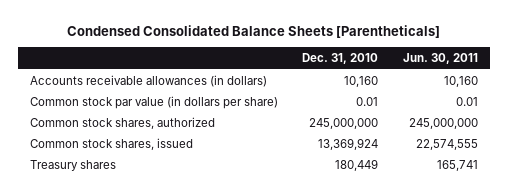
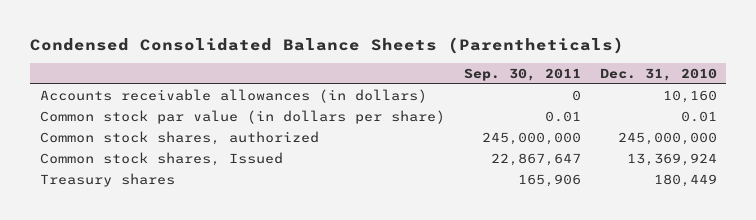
[66,24,440,38] Condensed Consolidated Balance Sheets [Parentheticals] -> [30,37,625,55] Condensed Consolidated Balance Sheets (Parentheticals)
[402,53,478,65] Jun. 30, 2011 -> none
none -> [463,67,581,81] Sep. 30, 2011
[29,137,193,150] Common stock shares, issued -> [39,151,283,166] Common stock shares, Issued

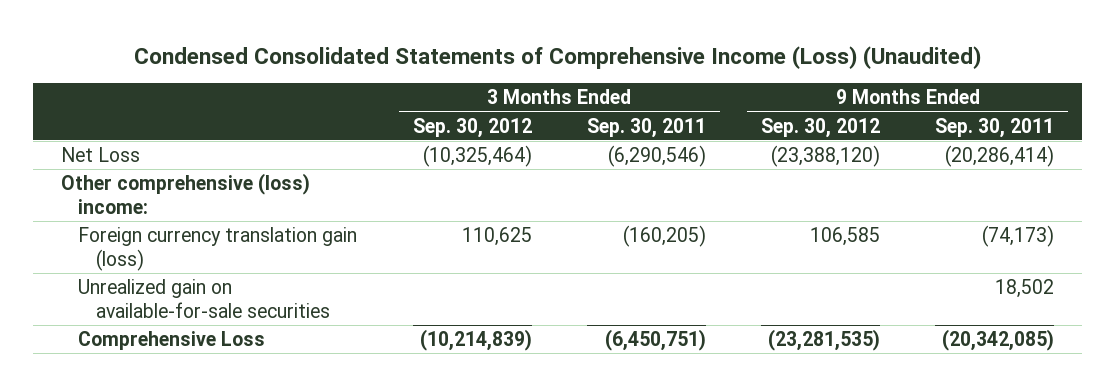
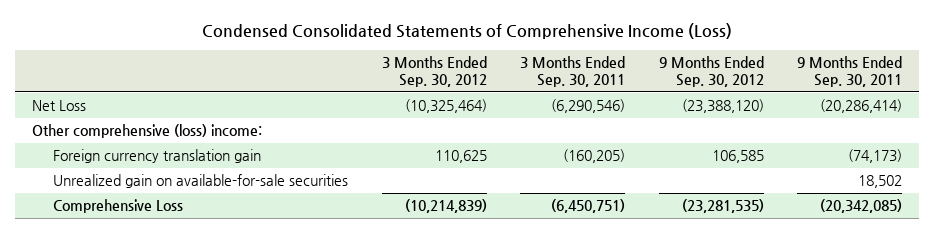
[133,45,981,69] Condensed Consolidated Statements of Comprehensive Income (Loss) (Unaudited) -> [201,23,732,40] Condensed Consolidated Statements of Comprehensive Income (Loss)
[78,227,358,271] Foreign currency translation gain (loss) -> [53,149,262,164] Foreign currency translation gain

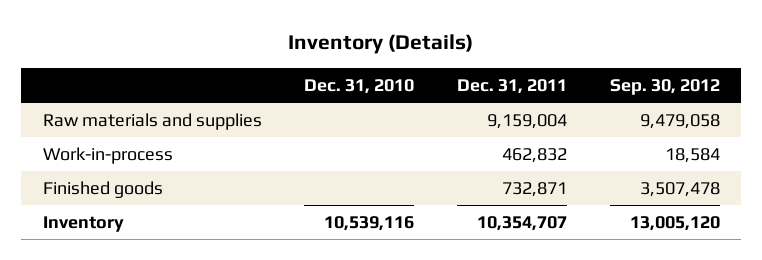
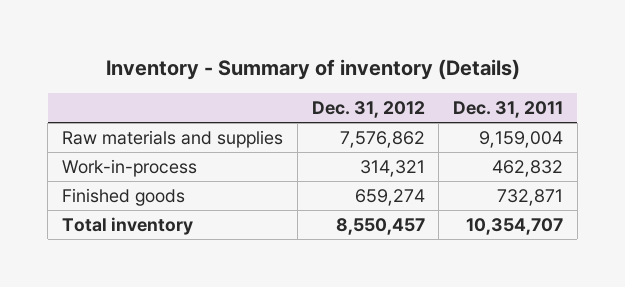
[288,34,474,55] Inventory (Details) -> [105,59,520,81] Inventory - Summary of inventory (Details)
[304,78,415,94] Dec. 31, 2010 -> none
[609,78,720,95] Sep. 30, 2012 -> none
none -> [311,100,425,118] Dec. 31, 2012
[42,216,124,233] Inventory -> [62,216,194,235] Total inventory

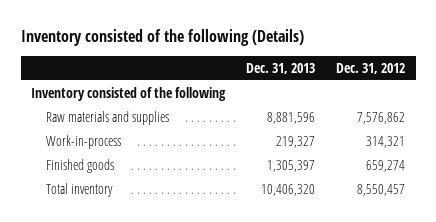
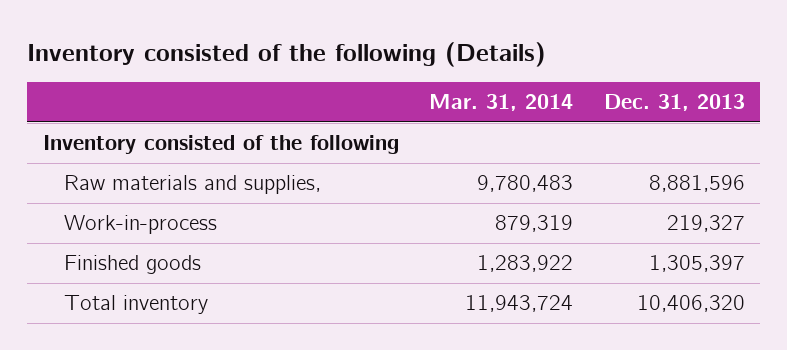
[336,62,406,74] Dec. 31, 2012 -> none
none -> [429,94,574,112] Mar. 31, 2014
[46,110,170,125] Raw materials and supplies -> [64,175,322,195] Raw materials and supplies,

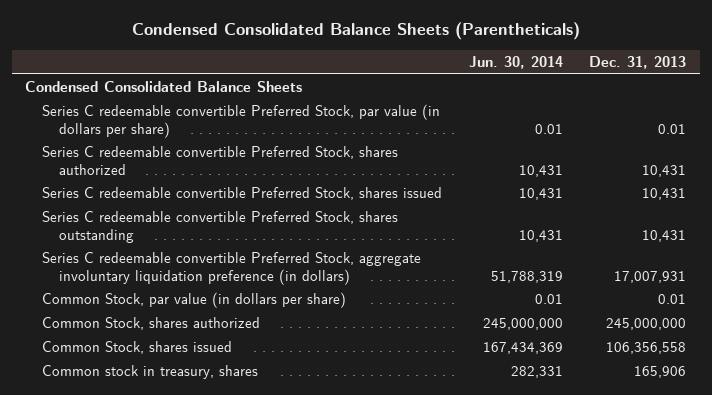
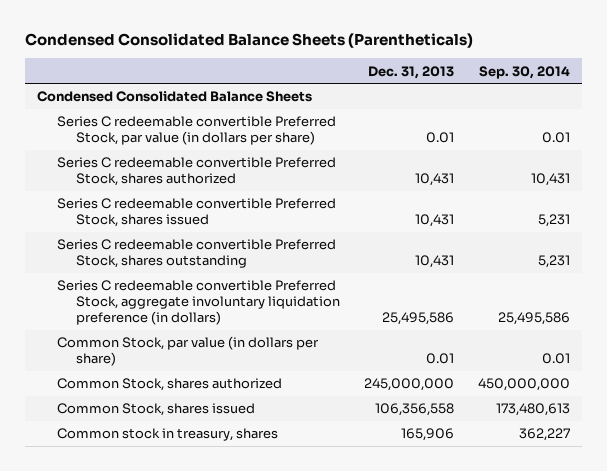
[468,55,563,69] Jun. 30, 2014 -> none
none -> [479,65,571,79] Sep. 30, 2014
[614,270,687,283] 17,007,931 -> [382,312,455,326] 25,495,586

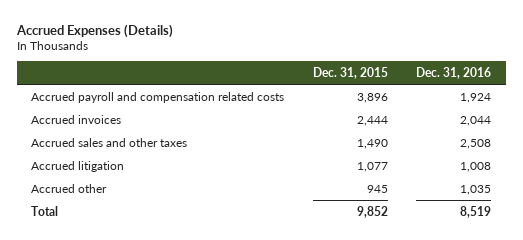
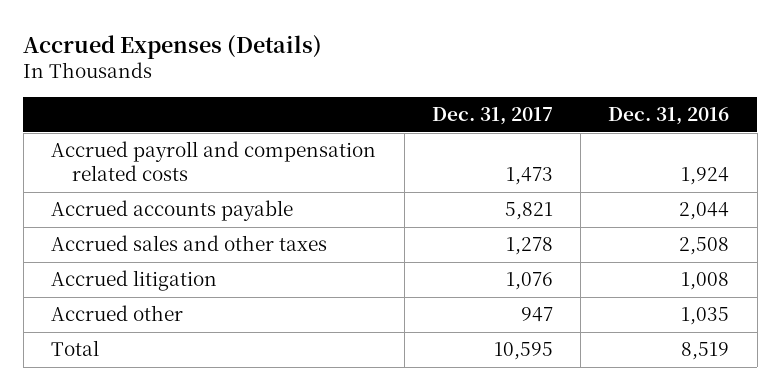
[312,66,388,79] Dec. 31, 2015 -> none
none -> [431,107,553,126] Dec. 31, 2017
[31,114,122,124] Accrued invoices -> [51,200,294,222] Accrued accounts payable

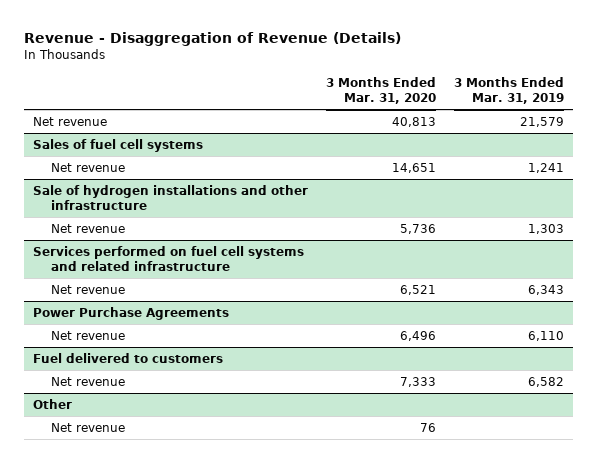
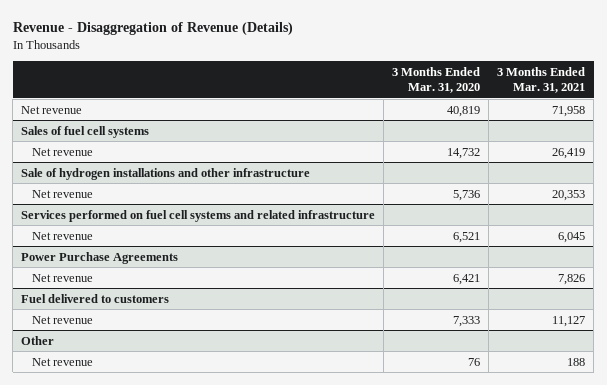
[453,77,564,105] 3 Months Ended Mar. 31, 2019 -> none
none -> [497,66,586,94] 3 Months Ended Mar. 31, 2021
[391,116,436,127] 40,813 -> [447,105,481,117] 40,819
[391,162,436,173] 14,651 -> [447,147,481,159] 14,732
[399,330,436,341] 6,496 -> [453,273,481,285] 6,421

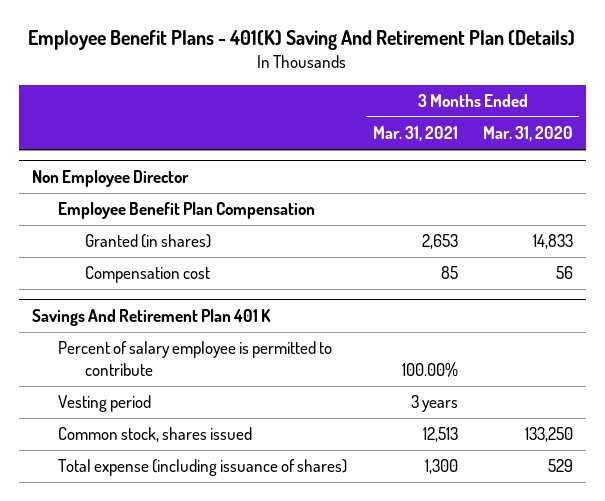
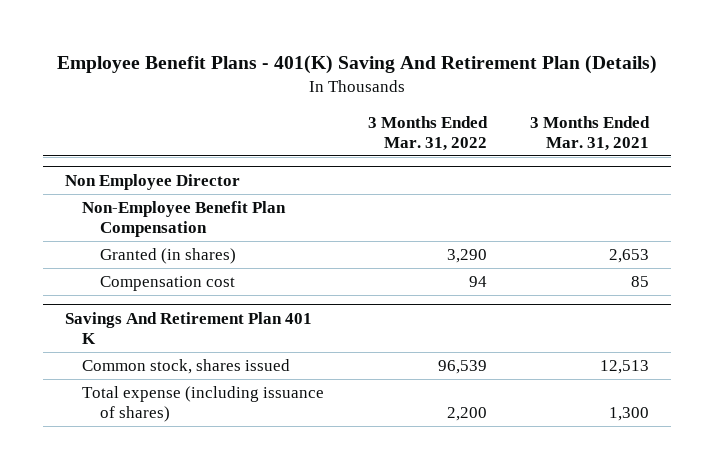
[482,126,573,142] Mar. 31, 2020 -> none
none -> [367,116,488,151] 3 Months Ended Mar. 31, 2022
[58,202,316,220] Employee Benefit Plan Compensation -> [82,201,287,237] Non-Employee Benefit Plan Compensation
[58,341,333,376] Percent of salary employee is permitted to contribute -> none
[58,395,152,413] Vesting period -> none

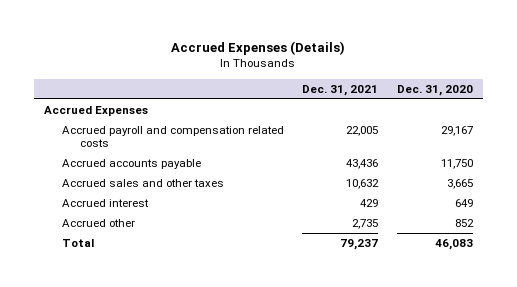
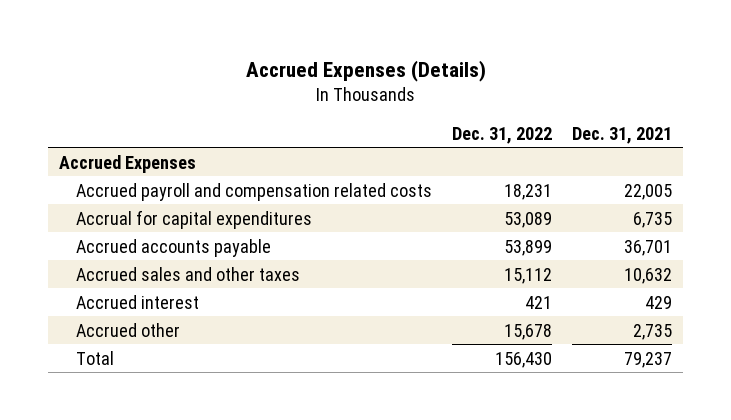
[397,84,474,96] Dec. 31, 2020 -> none
none -> [452,126,553,144] Dec. 31, 2022
none -> [75,209,312,229] Accrual for capital expenditures
[346,159,379,170] 43,436 -> [624,239,673,256] 36,701

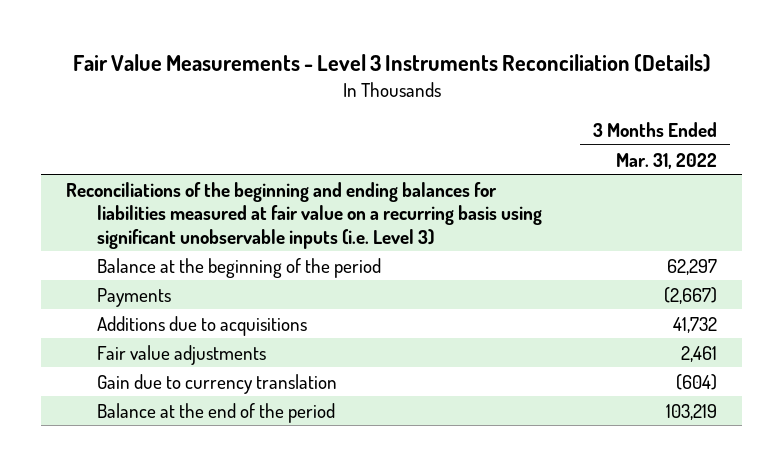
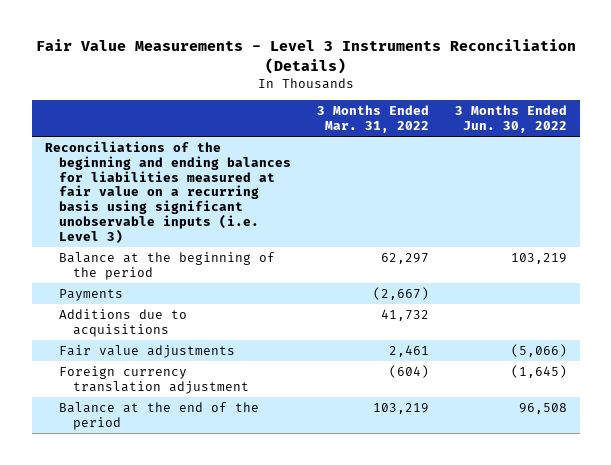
none -> [454,105,567,133] 3 Months Ended Jun. 30, 2022
[96,373,337,394] Gain due to currency translation -> [58,366,249,394] Foreign currency translation adjustment

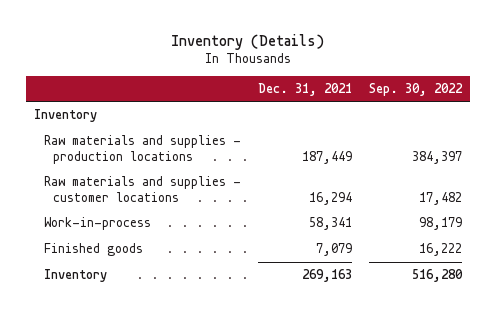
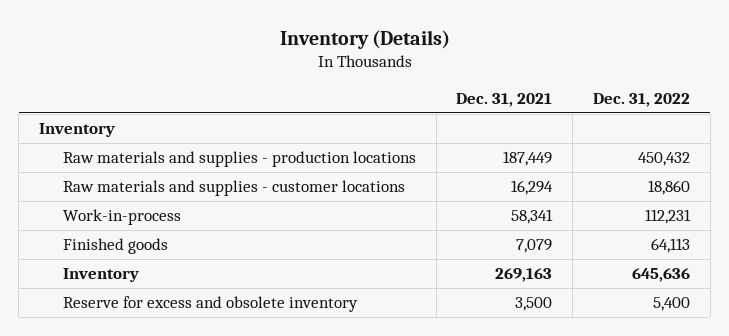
[368,83,463,97] Sep. 30, 2022 -> none
none -> [593,93,691,108] Dec. 31, 2022
none -> [62,295,358,312] Reserve for excess and obsolete inventory

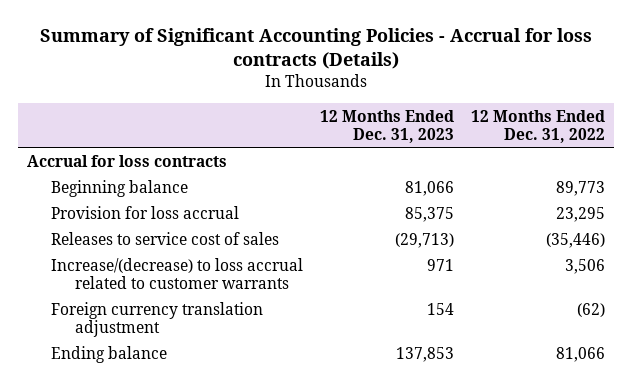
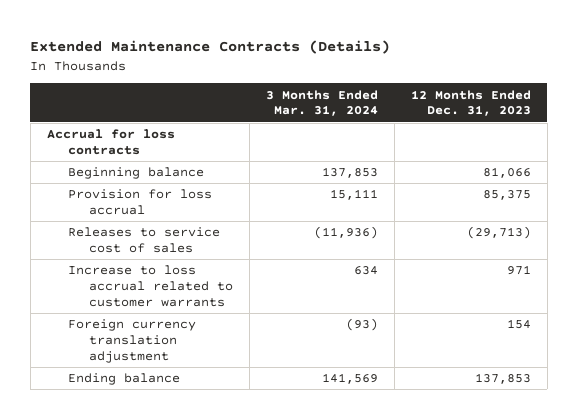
[40,28,593,70] Summary of Significant Accounting Policies - Accrual for loss contracts (Details) -> [30,40,391,55] Extended Maintenance Contracts (Details)
[471,109,606,143] 12 Months Ended Dec. 31, 2022 -> none
none -> [265,89,378,117] 3 Months Ended Mar. 31, 2024
[51,257,304,289] Increase/(decrease) to loss accrual related to customer warrants -> [67,265,233,307] Increase to loss accrual related to customer warrants

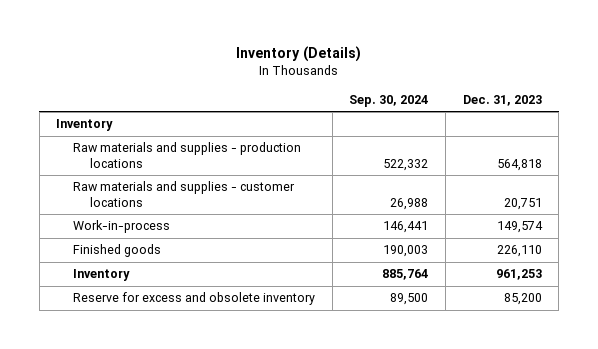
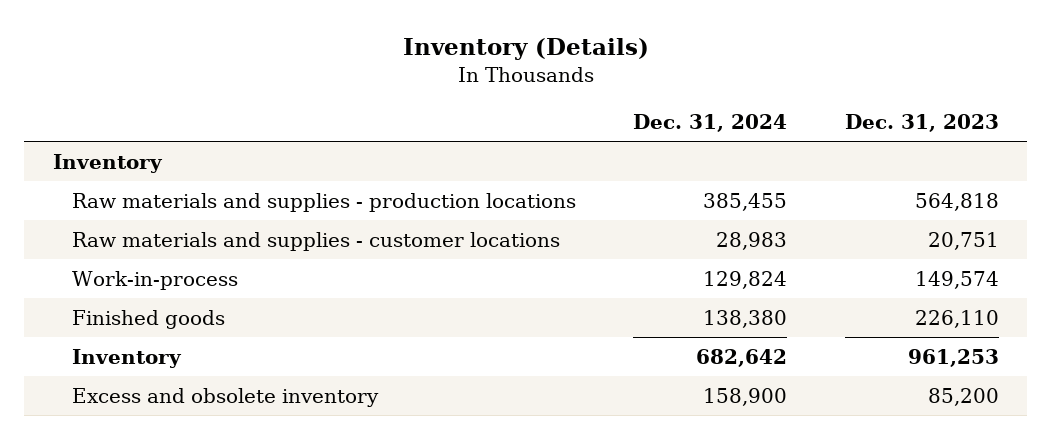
[349,94,429,107] Sep. 30, 2024 -> none
none -> [633,114,788,133] Dec. 31, 2024
[73,292,316,306] Reserve for excess and obsolete inventory -> [72,387,380,407] Excess and obsolete inventory

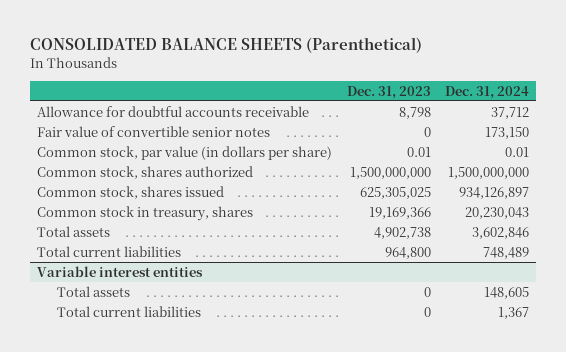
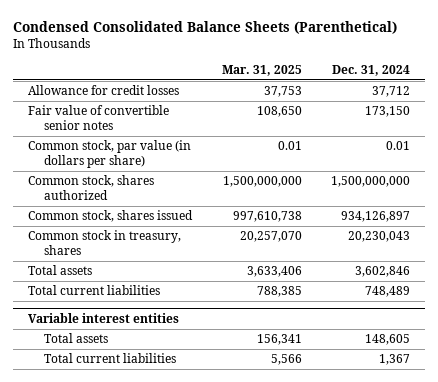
[29,37,422,54] CONSOLIDATED BALANCE SHEETS (Parenthetical) -> [13,20,398,34] Condensed Consolidated Balance Sheets (Parenthetical)
[346,85,431,99] Dec. 31, 2023 -> none
none -> [221,64,302,76] Mar. 31, 2025
[37,105,310,117] Allowance for doubtful accounts receivable -> [28,85,180,96] Allowance for credit losses

